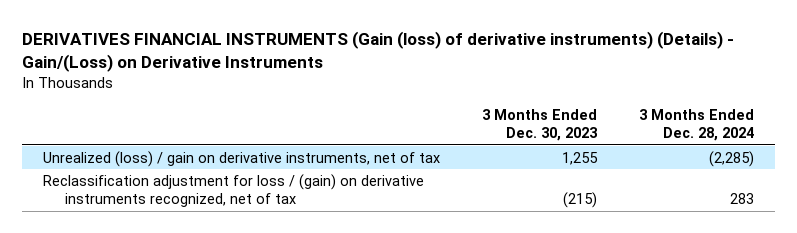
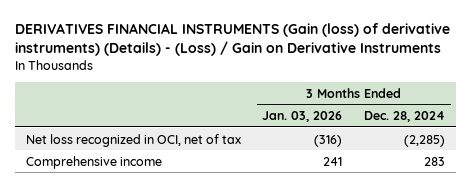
[22,31,735,73] DERIVATIVES FINANCIAL INSTRUMENTS (Gain (loss) of derivative instruments) (Details) - Gain/(Loss) on Derivative Instruments -> [14,22,450,57] DERIVATIVES FINANCIAL INSTRUMENTS (Gain (loss) of derivative instruments) (Details) - (Loss) / Gain on Derivative Instruments
[482,108,599,142] 3 Months Ended Dec. 30, 2023 -> none
none -> [262,110,343,122] Jan. 03, 2026
[43,150,441,167] Unrealized (loss) / gain on derivative instruments, net of tax -> [25,133,241,147] Net loss recognized in OCI, net of tax
[43,173,425,208] Reclassification adjustment for loss / (gain) on derivative instruments recognized, net of tax -> [25,155,162,169] Comprehensive income

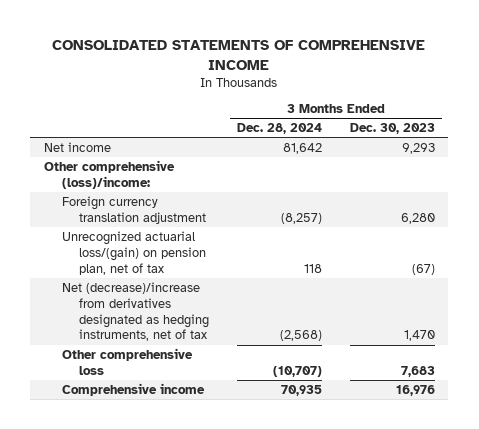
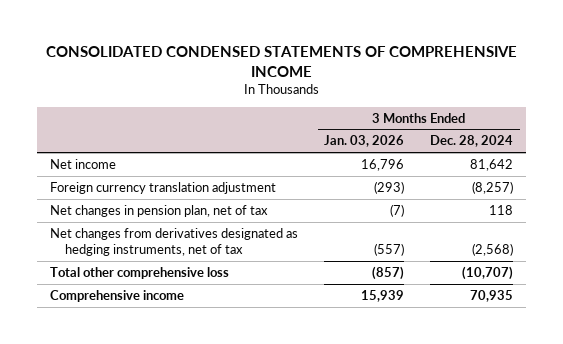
[52,40,426,70] CONSOLIDATED STATEMENTS OF COMPREHENSIVE INCOME -> [45,45,517,77] CONSOLIDATED CONDENSED STATEMENTS OF COMPREHENSIVE INCOME
[349,123,435,135] Dec. 30, 2023 -> none
none -> [324,135,405,148] Jan. 03, 2026
[44,159,176,189] Other comprehensive (loss)/income: -> none
[61,230,207,275] Unrecognized actuarial loss/(gain) on pension plan, net of tax -> [50,205,269,218] Net changes in pension plan, net of tax
[61,281,210,342] Net (decrease)/increase from derivatives designated as hedging instruments, net of tax -> [50,228,299,256] Net changes from derivatives designated as hedging instruments, net of tax
[61,347,193,375] Other comprehensive loss -> [50,267,230,280] Total other comprehensive loss

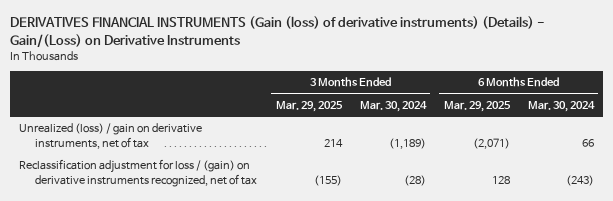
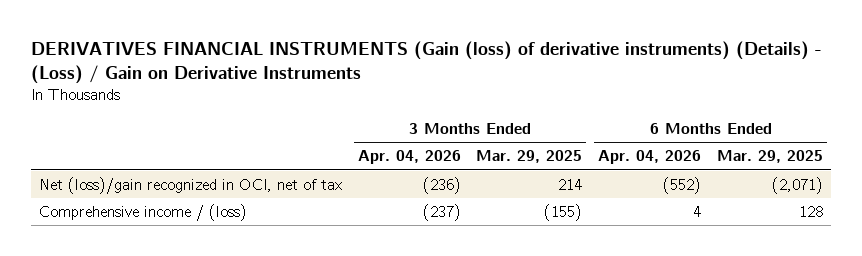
[10,16,546,48] DERIVATIVES FINANCIAL INSTRUMENTS (Gain (loss) of derivative instruments) (Details) - Gain/(Loss) on Derivative Instruments -> [30,41,822,85] DERIVATIVES FINANCIAL INSTRUMENTS (Gain (loss) of derivative instruments) (Details) - (Loss) / Gain on Derivative Instruments
[359,100,427,112] Mar. 30, 2024 -> none
[527,100,595,112] Mar. 30, 2024 -> none
none -> [357,150,461,165] Apr. 04, 2026
none -> [598,150,702,165] Apr. 04, 2026
[19,123,203,149] Unrealized (loss) / gain on derivative instruments, net of tax -> [38,176,342,194] Net (loss)/gain recognized in OCI, net of tax
[19,159,258,187] Reclassification adjustment for loss / (gain) on derivative instruments recognized, net of tax -> [38,203,247,221] Comprehensive income / (loss)

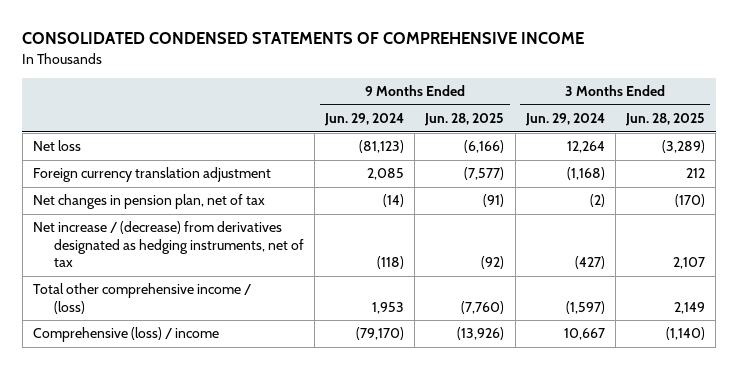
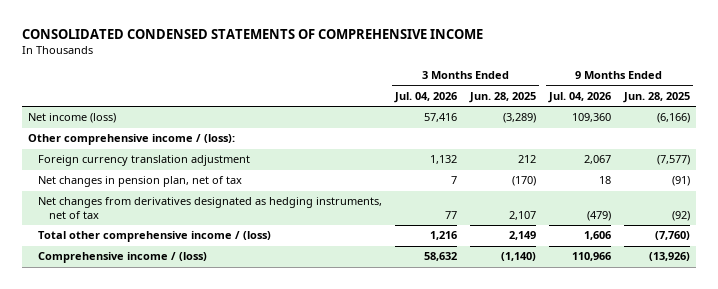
[324,113,405,127] Jun. 29, 2024 -> none
[524,113,605,127] Jun. 29, 2024 -> none
none -> [394,92,458,104] Jul. 04, 2026
none -> [547,92,611,104] Jul. 04, 2026
[33,140,82,152] Net loss -> [28,113,117,124] Net income (loss)
none -> [28,134,236,146] Other comprehensive income / (loss):
[33,221,304,268] Net increase / (decrease) from derivatives designated as hedging instruments, net of tax -> [38,197,383,219] Net changes from derivatives designated as hedging instruments, net of tax
[33,327,220,343] Comprehensive (loss) / income -> [38,252,208,264] Comprehensive income / (loss)

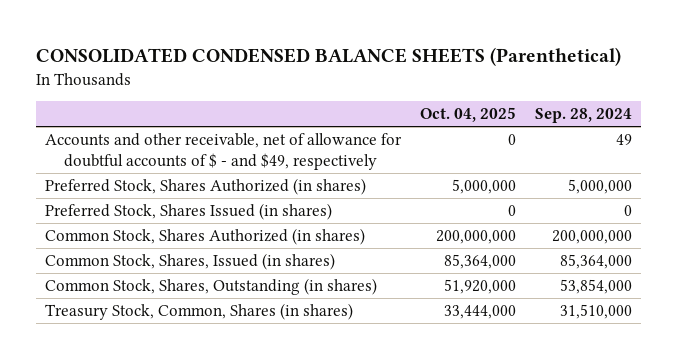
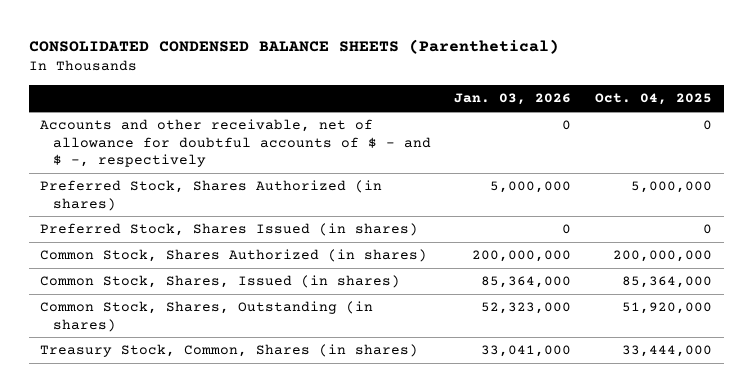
[535,108,633,124] Sep. 28, 2024 -> none
none -> [454,93,572,106] Jan. 03, 2026
[45,132,403,170] Accounts and other receivable, net of allowance for doubtful accounts of $ - and $49, respectively -> [40,119,431,167] Accounts and other receivable, net of allowance for doubtful accounts of $ - and $ -, respectively

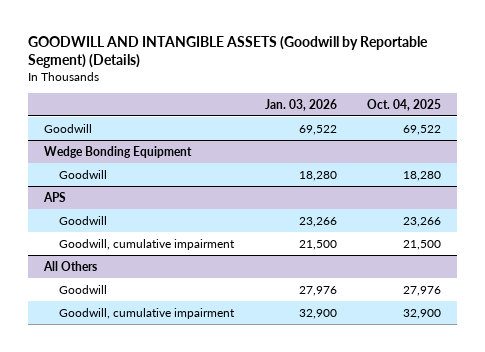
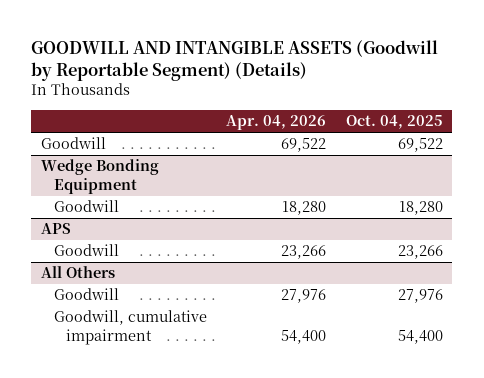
[264,98,337,111] Jan. 03, 2026 -> none
none -> [226,115,327,131] Apr. 04, 2026
[59,238,236,250] Goodwill, cumulative impairment -> none
[403,308,442,319] 32,900 -> [397,330,443,345] 54,400

